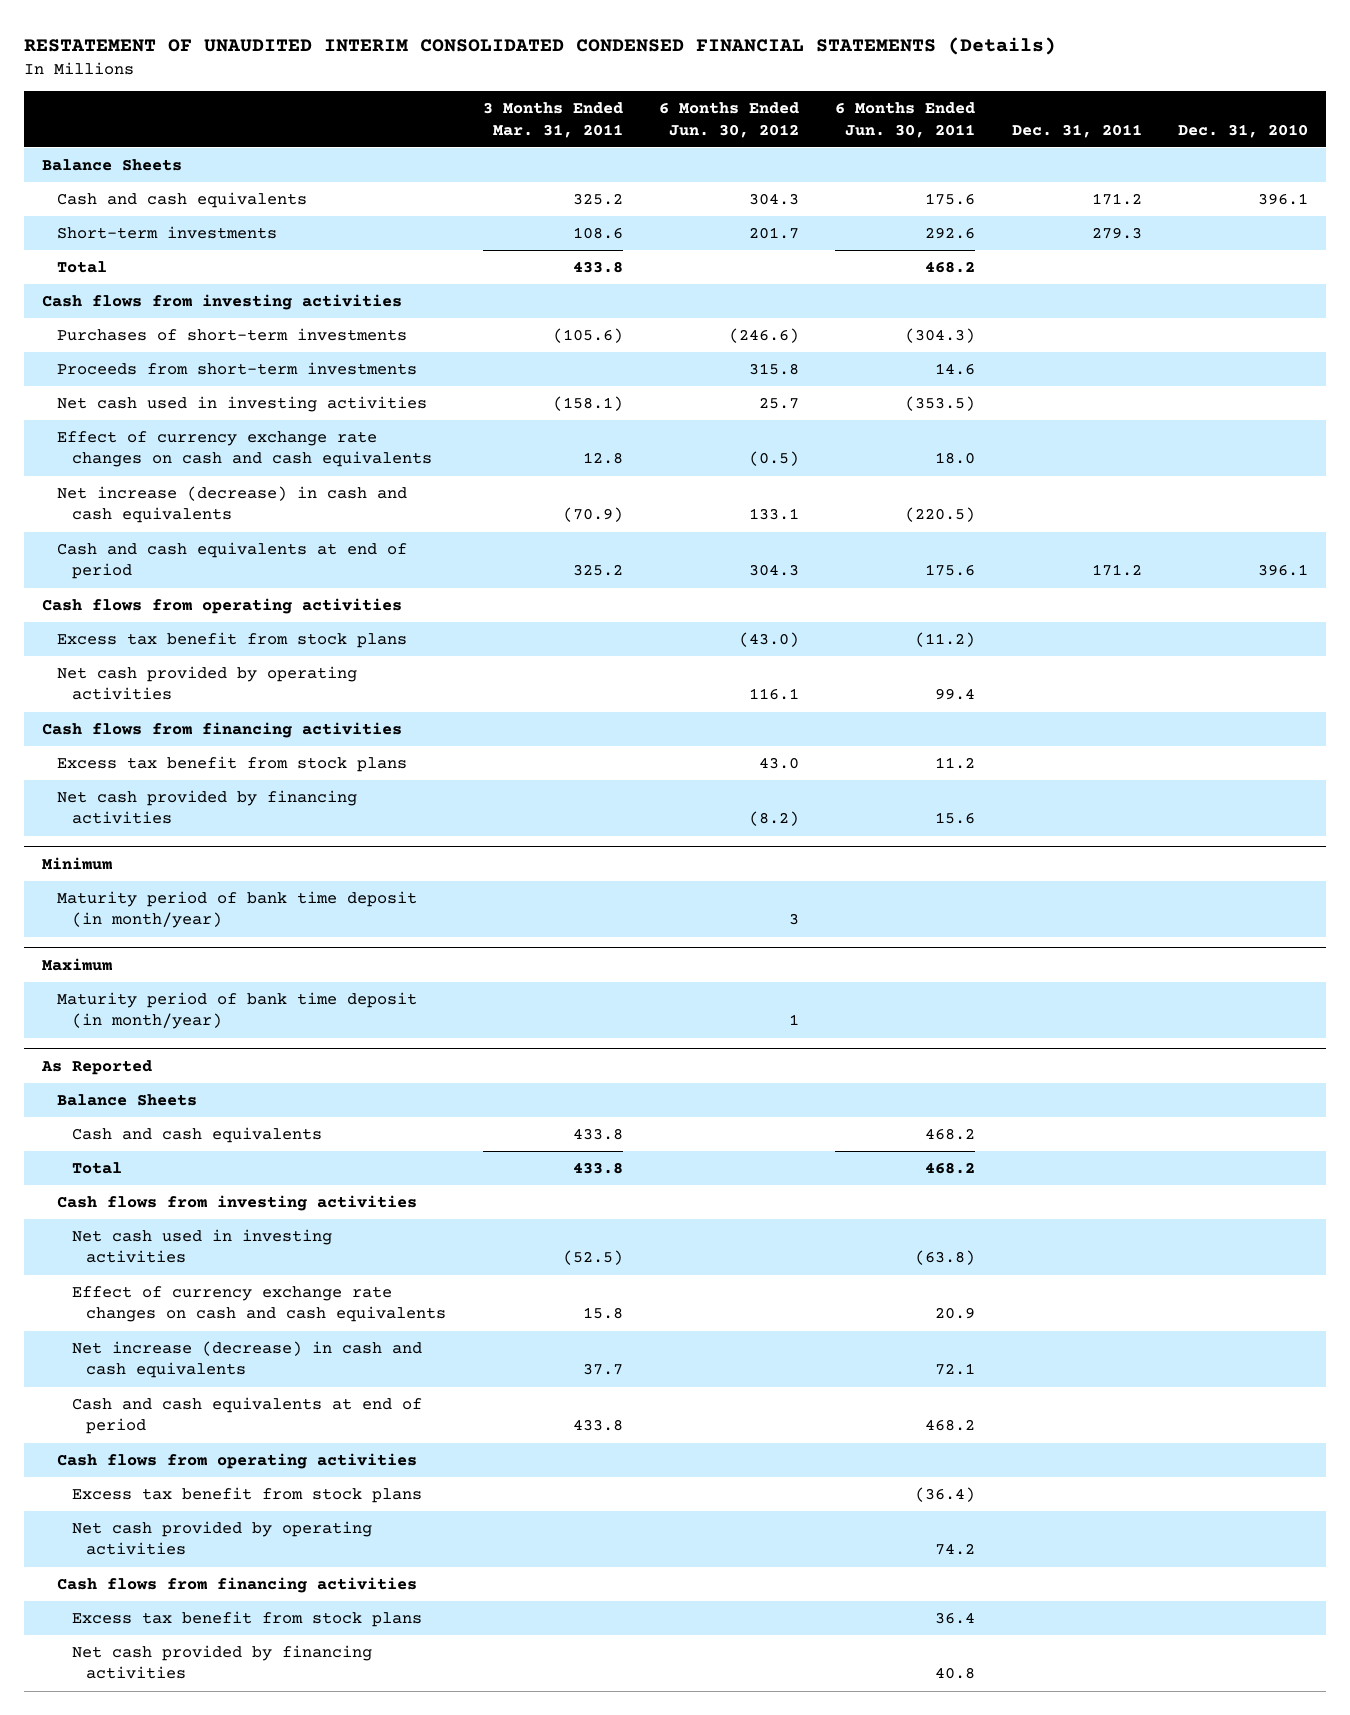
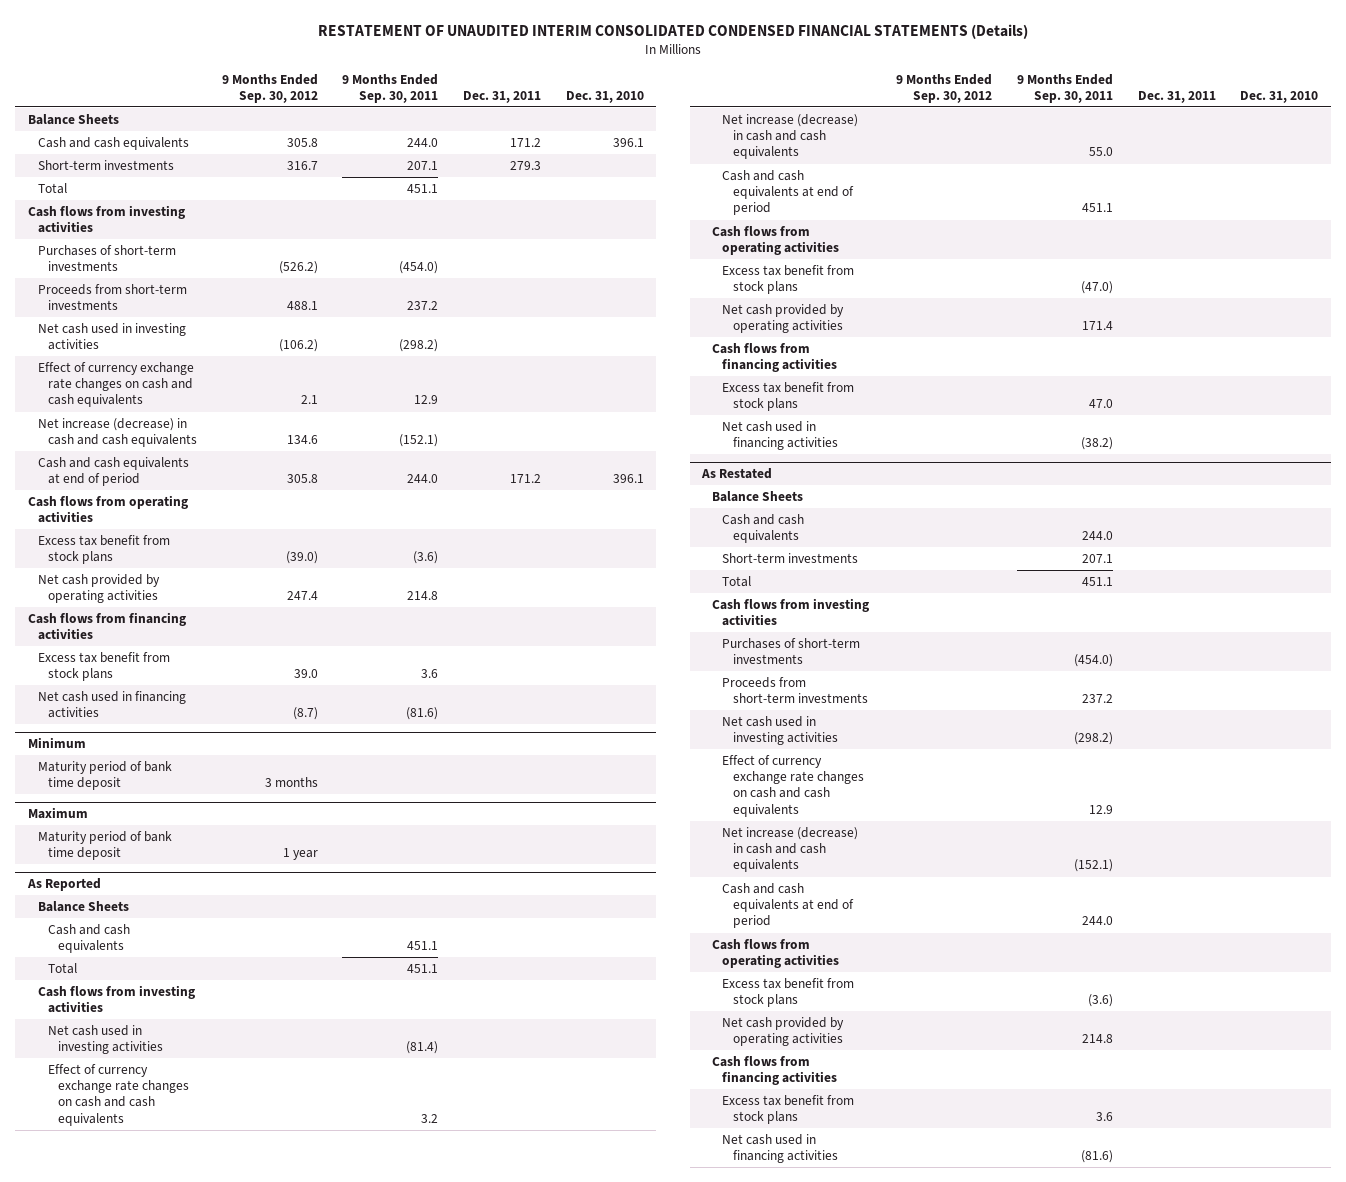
[482,102,623,138] 3 Months Ended Mar. 31, 2011 -> none
[659,102,800,138] 6 Months Ended Jun. 30, 2012 -> none
[835,102,976,138] 6 Months Ended Jun. 30, 2011 -> none
none -> [221,73,318,103] 9 Months Ended Sep. 30, 2012
none -> [342,73,439,103] 9 Months Ended Sep. 30, 2011
[56,790,357,825] Net cash provided by financing activities -> [37,691,186,719] Net cash used in financing activities
[56,891,417,929] Maturity period of bank time deposit (in month/year) -> [37,761,172,791] Maturity period of bank time deposit
[56,992,417,1030] Maturity period of bank time deposit (in month/year) -> [37,831,172,861] Maturity period of bank time deposit
[71,1645,372,1680] Net cash provided by financing activities -> [722,421,838,451] Net cash used in financing activities
none -> [701,468,773,480] As Restated
none -> [712,491,804,503] Balance Sheets
none -> [722,514,805,544] Cash and cash equivalents
none -> [722,553,859,564] Short-term investments
none -> [722,576,752,588] Total
none -> [712,598,870,627] Cash flows from investing activities
none -> [722,638,861,665] Purchases of short-term investments
none -> [722,677,868,704] Proceeds from short-term investments
none -> [722,716,838,746] Net cash used in investing activities
none -> [722,755,864,817] Effect of currency exchange rate changes on cash and cash equivalents
none -> [722,827,859,873] Net increase (decrease) in cash and cash equivalents
none -> [722,883,854,929] Cash and cash equivalents at end of period
none -> [712,939,840,969] Cash flows from operating activities
none -> [722,978,855,1008] Excess tax benefit from stock plans
none -> [722,1017,845,1047] Net cash provided by operating activities
none -> [712,1056,838,1086] Cash flows from financing activities
none -> [722,1095,855,1125] Excess tax benefit from stock plans
none -> [722,1134,838,1164] Net cash used in financing activities

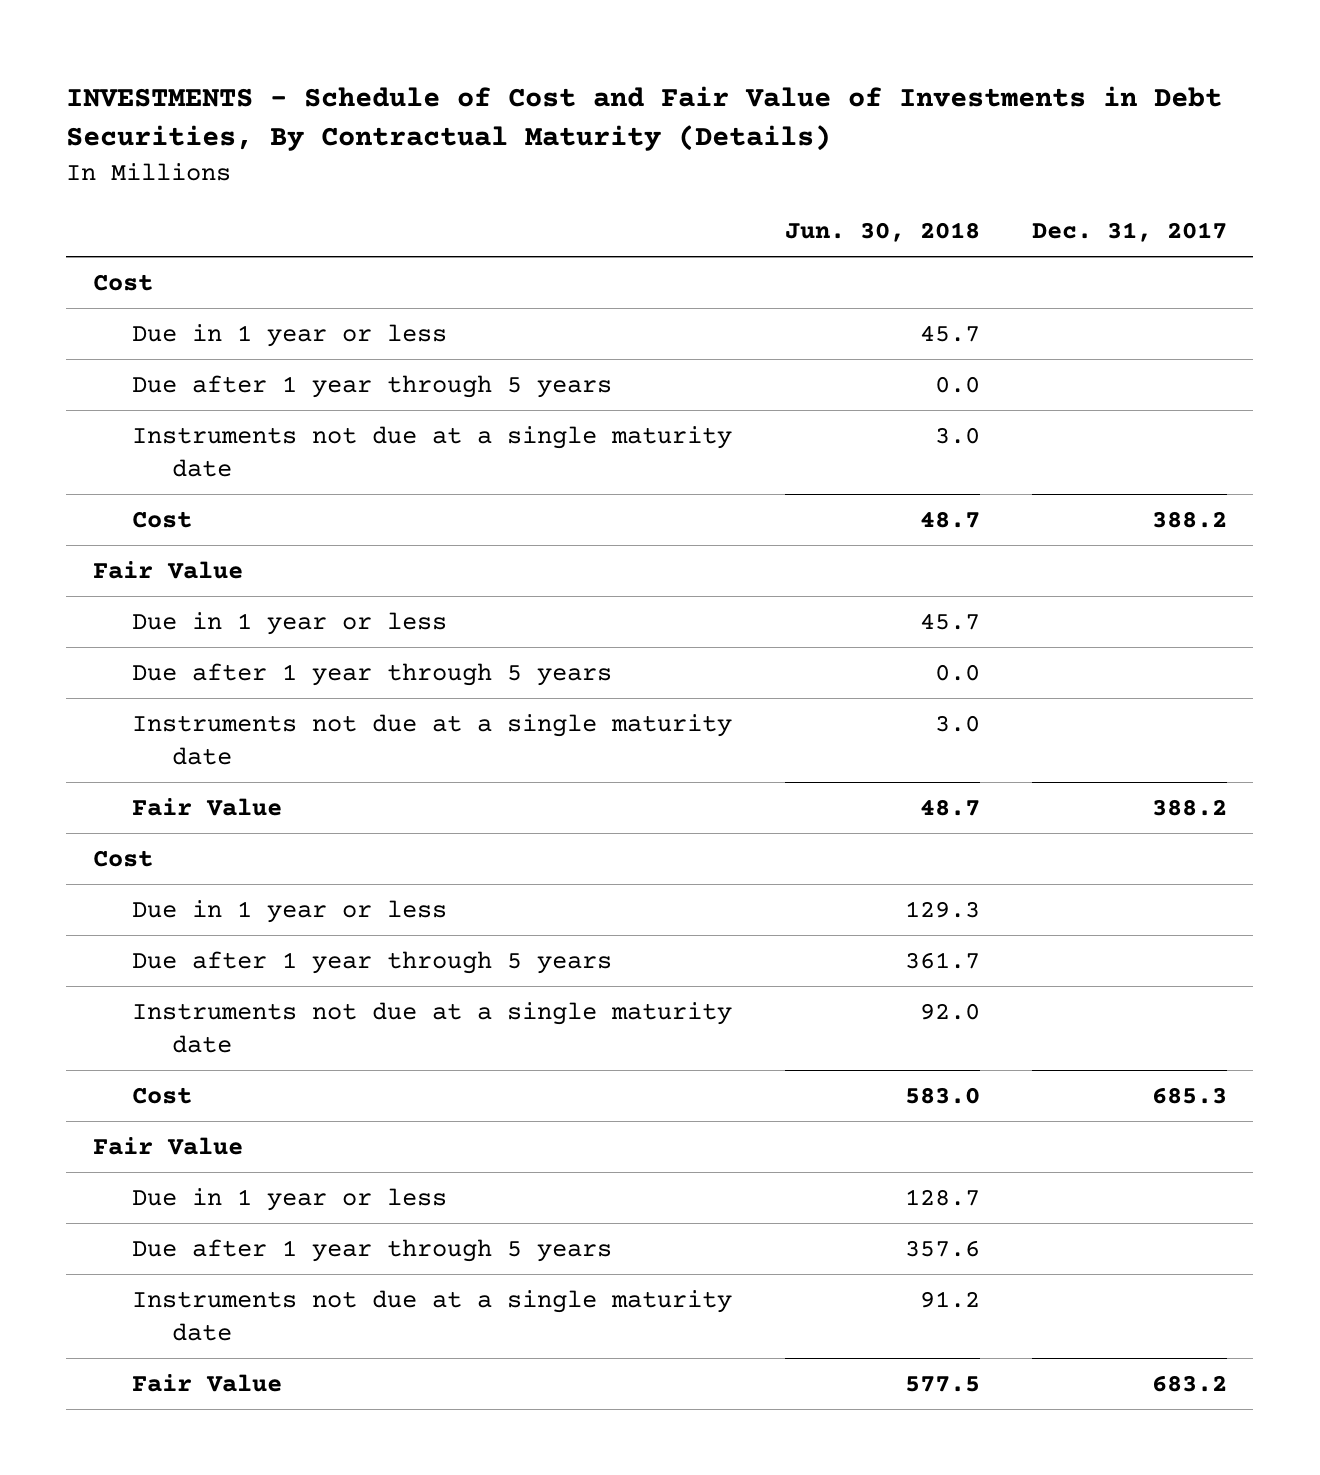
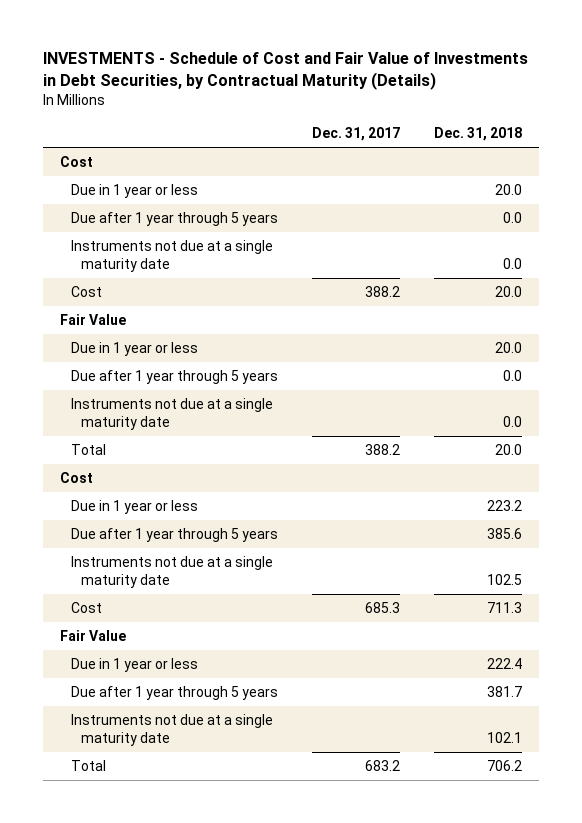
[66,85,1223,152] INVESTMENTS - Schedule of Cost and Fair Value of Investments in Debt Securities, By Contractual Maturity (Details) -> [42,52,528,91] INVESTMENTS - Schedule of Cost and Fair Value of Investments in Debt Securities, by Contractual Maturity (Details)
[784,221,980,242] Jun. 30, 2018 -> none
none -> [434,127,523,142] Dec. 31, 2018
[132,797,283,816] Fair Value -> [70,444,106,456] Total
[132,1373,283,1392] Fair Value -> [70,760,106,772] Total

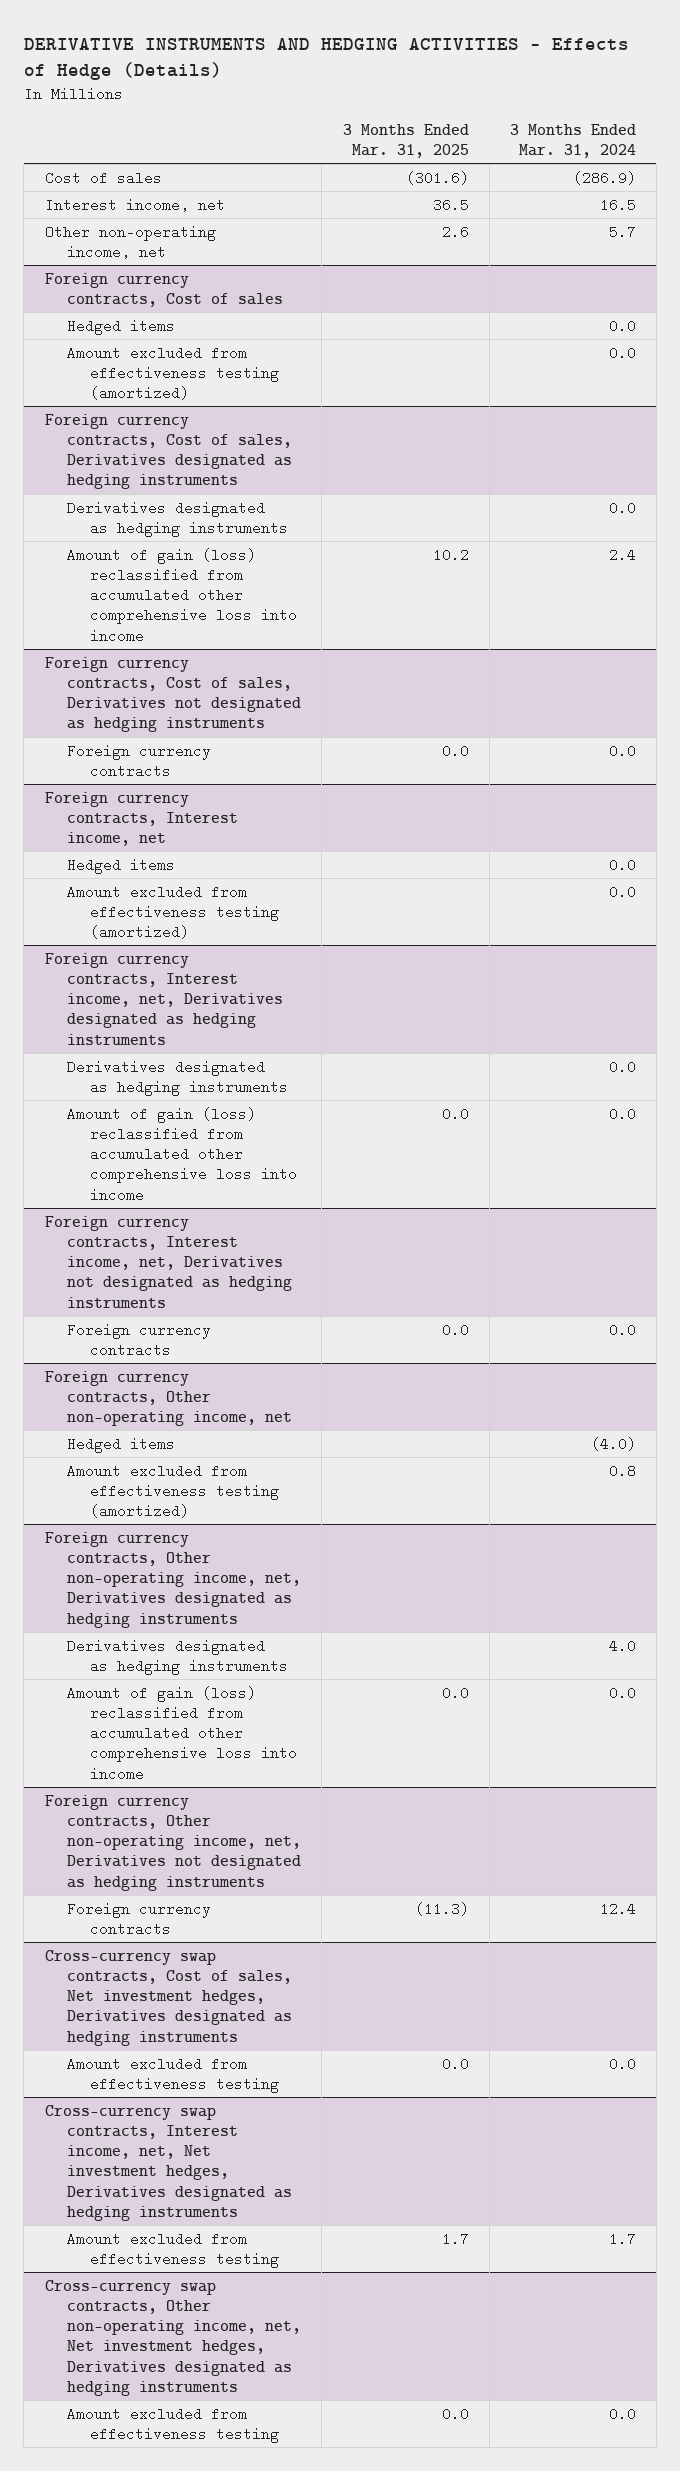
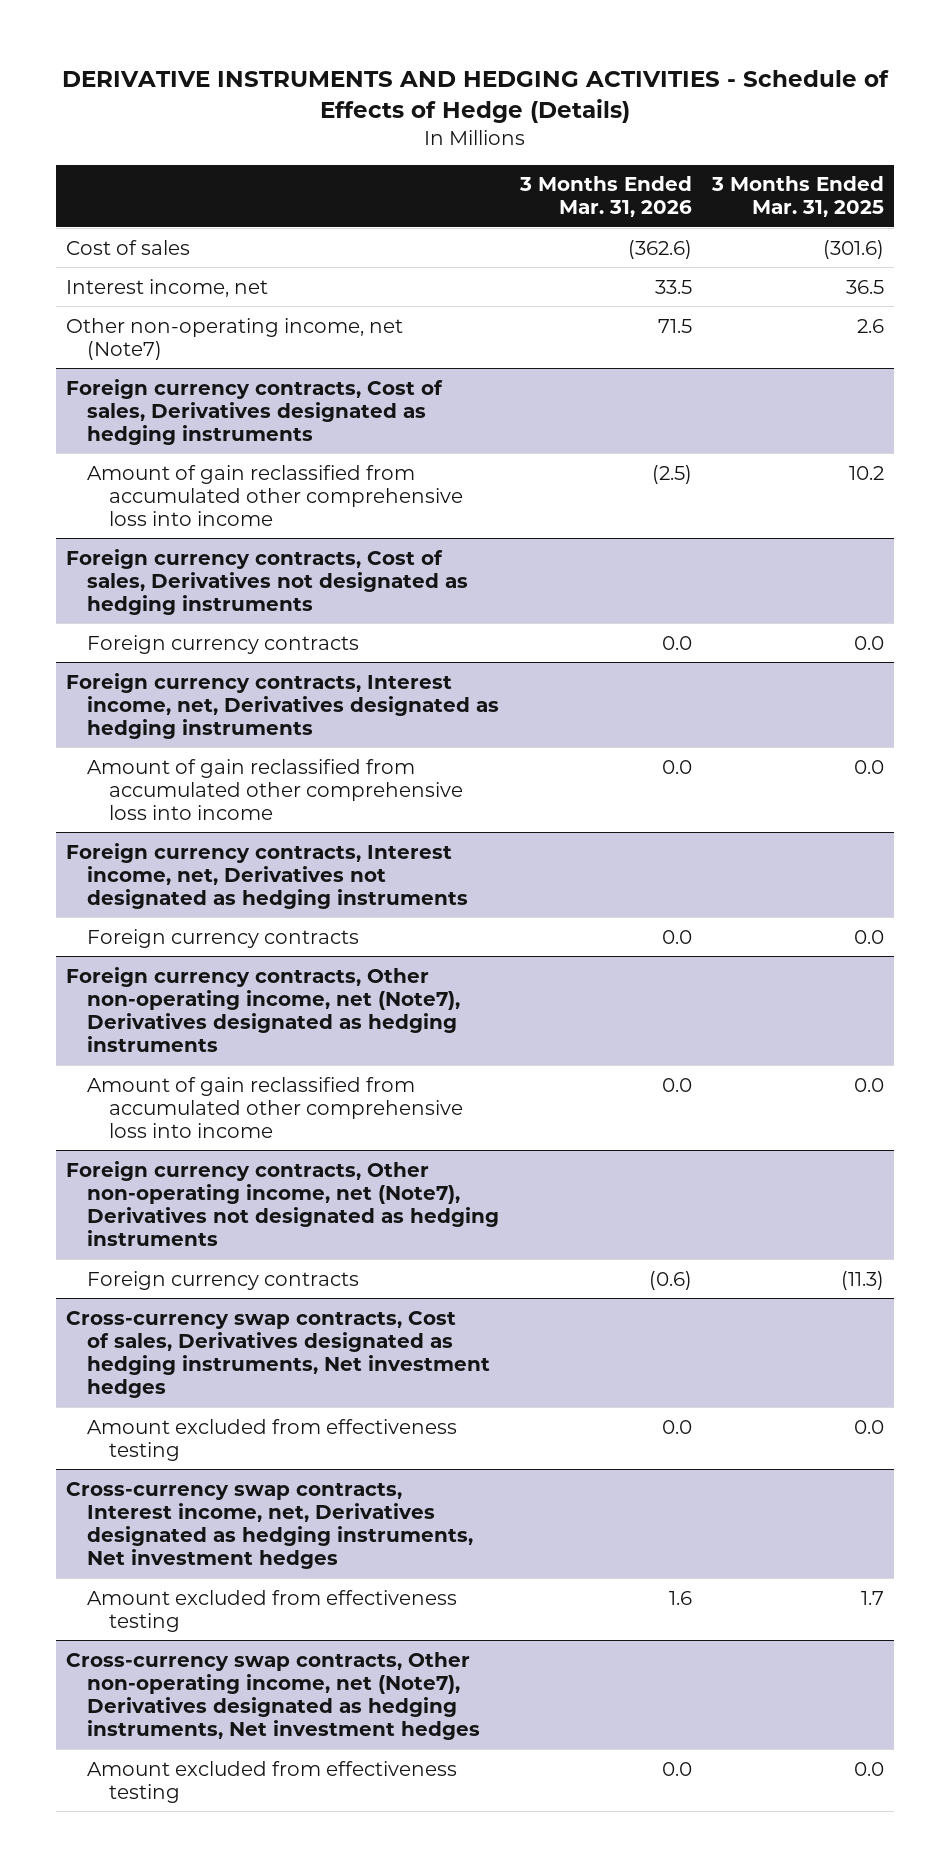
[23,38,629,81] DERIVATIVE INSTRUMENTS AND HEDGING ACTIVITIES - Effects of Hedge (Details) -> [61,69,889,123] DERIVATIVE INSTRUMENTS AND HEDGING ACTIVITIES - Schedule of Effects of Hedge (Details)
[509,123,636,159] 3 Months Ended Mar. 31, 2024 -> none
none -> [518,176,692,218] 3 Months Ended Mar. 31, 2026
[44,272,284,307] Foreign currency contracts, Cost of sales -> none
[67,318,176,335] Hedged items -> none
[67,345,279,401] Amount excluded from effectiveness testing (amortized) -> none
[44,224,216,259] Other non-operating income, net -> [65,317,403,360] Other non-operating income, net (Note7)
[67,500,288,537] Derivatives designated as hedging instruments -> none
[67,547,297,643] Amount of gain (loss) reclassified from accumulated other comprehensive loss into income -> [87,464,463,526] Amount of gain reclassified from accumulated other comprehensive loss into income
[44,791,239,847] Foreign currency contracts, Interest income, net -> none
[67,857,176,874] Hedged items -> none
[67,884,279,940] Amount excluded from effectiveness testing (amortized) -> none
[67,1059,288,1096] Derivatives designated as hedging instruments -> none
[67,1106,297,1202] Amount of gain (loss) reclassified from accumulated other comprehensive loss into income -> [87,758,463,820] Amount of gain reclassified from accumulated other comprehensive loss into income
[44,1370,293,1427] Foreign currency contracts, Other non-operating income, net -> none
[67,1436,176,1453] Hedged items -> none
[67,1463,279,1519] Amount excluded from effectiveness testing (amortized) -> none
[67,1638,288,1675] Derivatives designated as hedging instruments -> none
[44,1531,302,1628] Foreign currency contracts, Other non-operating income, net, Derivatives designated as hedging instruments -> [65,966,461,1053] Foreign currency contracts, Other non-operating income, net (Note7), Derivatives designated as hedging instruments
[67,1685,297,1781] Amount of gain (loss) reclassified from accumulated other comprehensive loss into income -> [87,1076,463,1138] Amount of gain reclassified from accumulated other comprehensive loss into income
[44,1794,302,1891] Foreign currency contracts, Other non-operating income, net, Derivatives not designated as hedging instruments -> [65,1160,500,1247] Foreign currency contracts, Other non-operating income, net (Note7), Derivatives not designated as hedging instruments
[44,1949,293,2046] Cross-currency swap contracts, Cost of sales, Net investment hedges, Derivatives designated as hedging instruments -> [65,1310,491,1399] Cross-currency swap contracts, Cost of sales, Derivatives designated as hedging instruments, Net investment hedges
[44,2104,293,2222] Cross-currency swap contracts, Interest income, net, Net investment hedges, Derivatives designated as hedging instruments -> [65,1481,474,1570] Cross-currency swap contracts, Interest income, net, Derivatives designated as hedging instruments, Net investment hedges
[44,2279,302,2397] Cross-currency swap contracts, Other non-operating income, net, Net investment hedges, Derivatives designated as hedging instruments -> [65,1651,481,1741] Cross-currency swap contracts, Other non-operating income, net (Note7), Derivatives designated as hedging instruments, Net investment hedges

